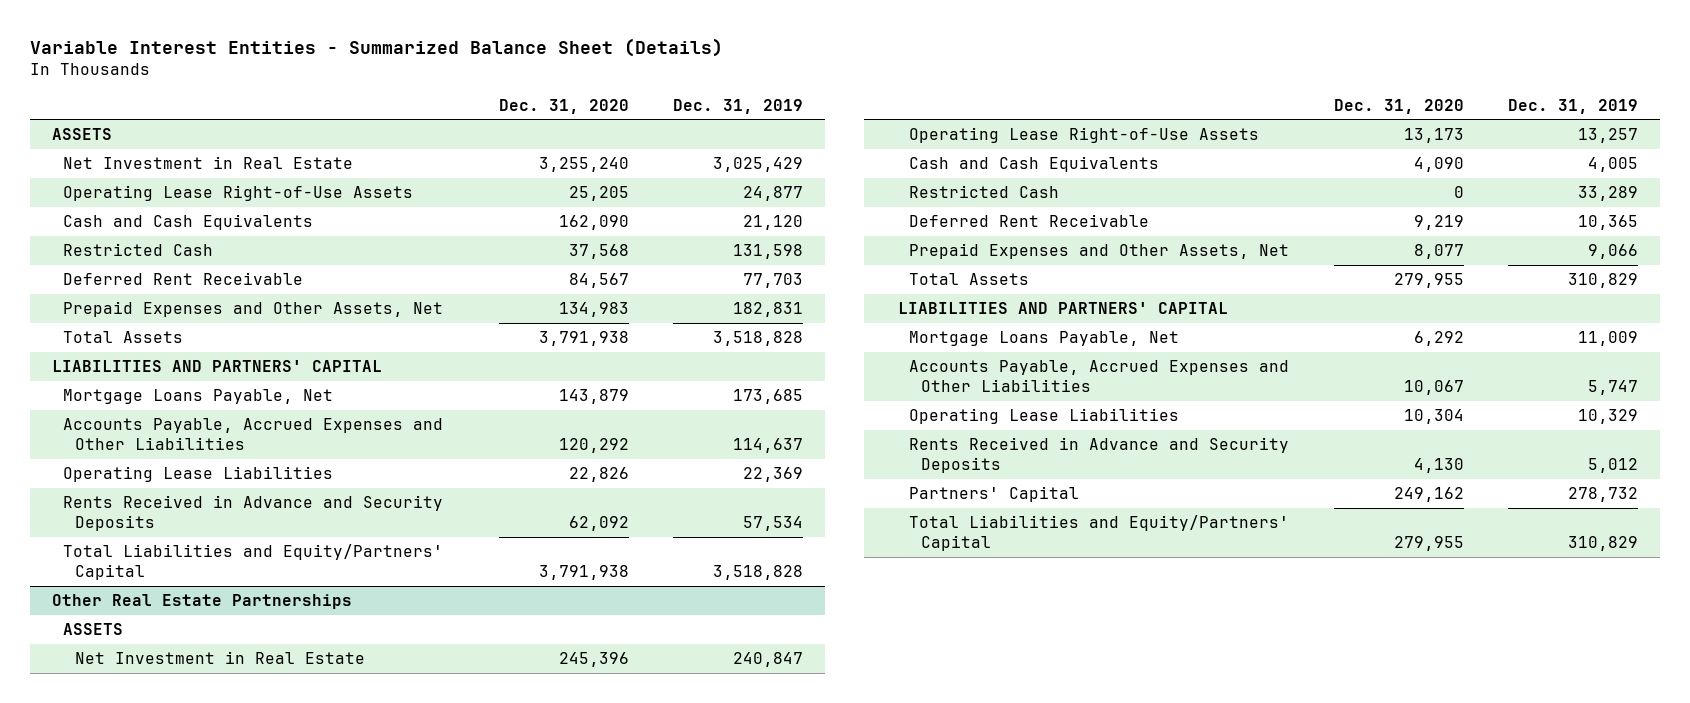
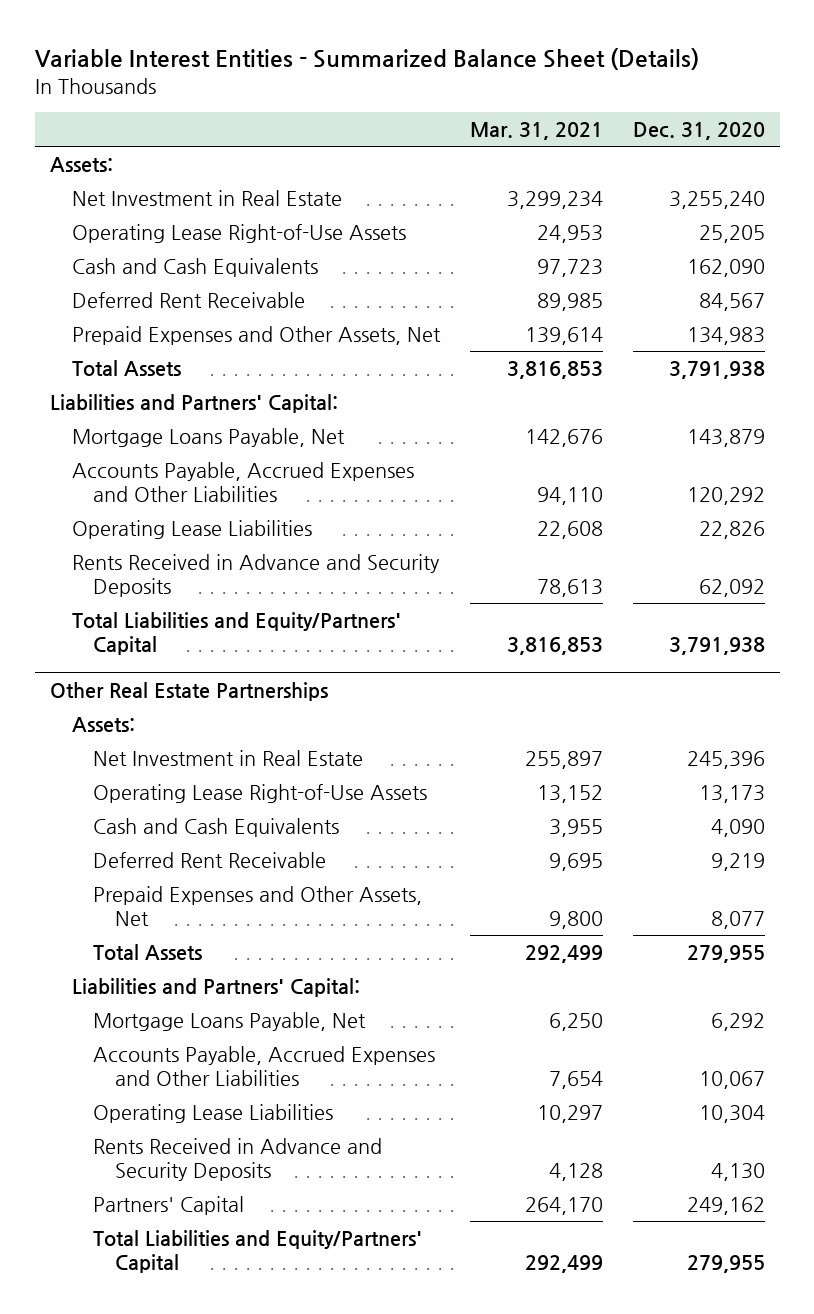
[673,98,804,114] Dec. 31, 2019 -> none
none -> [469,122,603,141] Mar. 31, 2021
[51,128,112,141] ASSETS -> [49,156,113,172] Assets:
[63,243,214,257] Restricted Cash -> none
[51,360,382,373] LIABILITIES AND PARTNERS' CAPITAL -> [49,393,338,413] Liabilities and Partners' Capital:
[63,623,124,636] ASSETS -> [71,716,135,732] Assets:
[909,185,1060,199] Restricted Cash -> none
[897,302,1228,315] LIABILITIES AND PARTNERS' CAPITAL -> [71,977,360,997] Liabilities and Partners' Capital:

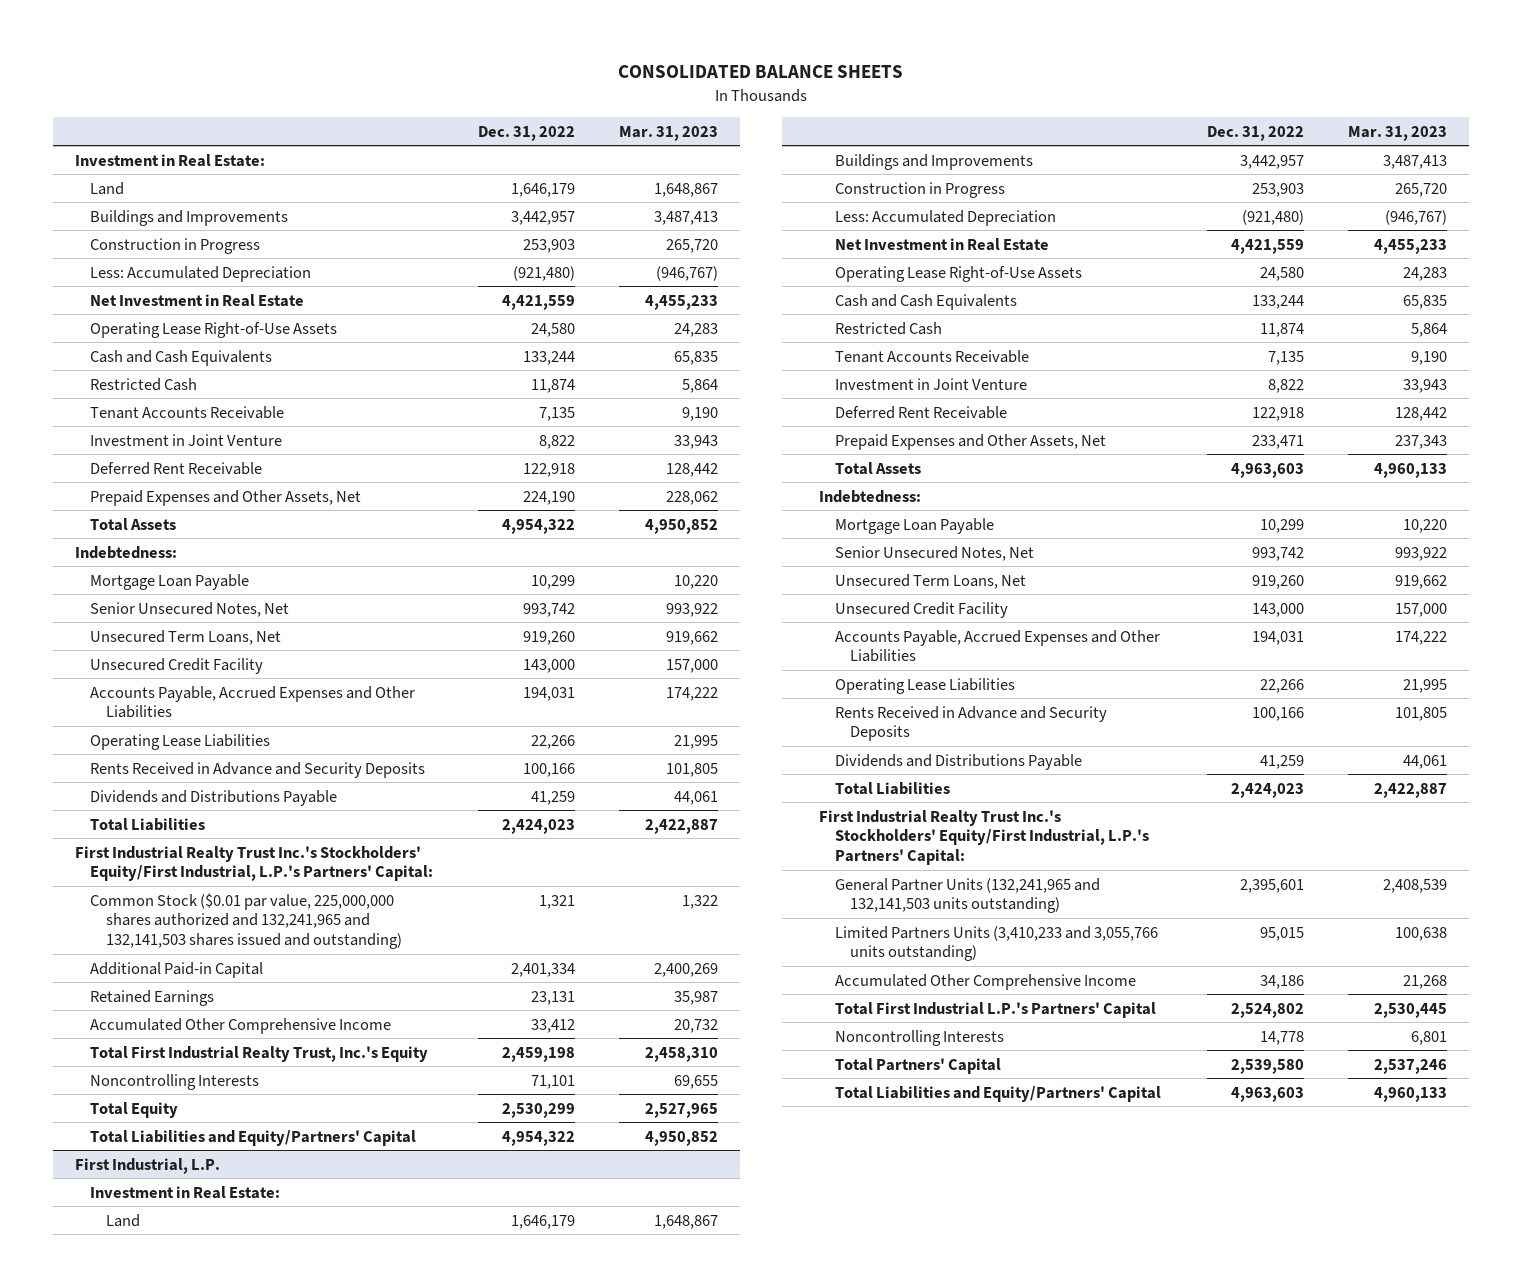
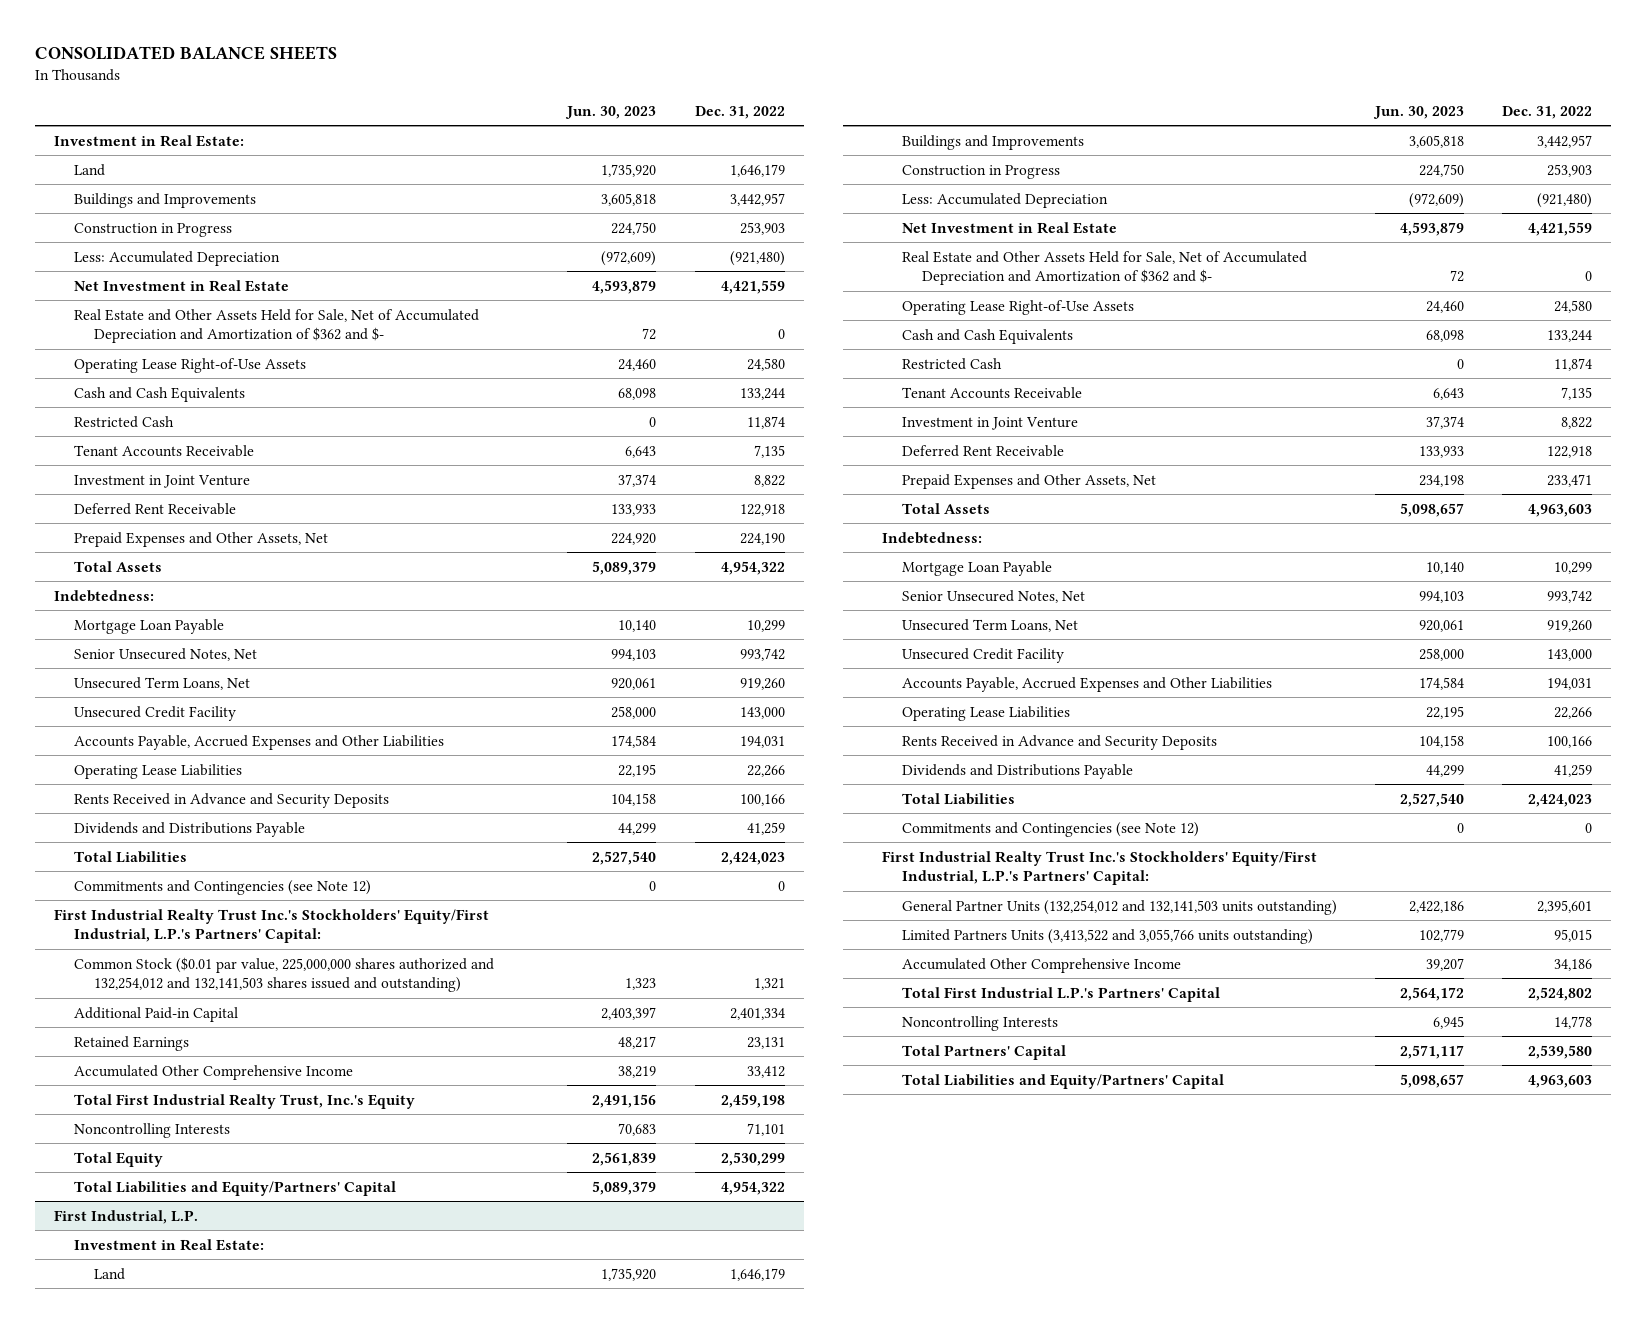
[619,125,719,141] Mar. 31, 2023 -> none
none -> [565,105,657,119] Jun. 30, 2023
none -> [74,308,480,344] Real Estate and Other Assets Held for Sale, Net of Accumulated Depreciation and Amortization of $362 and $-
none -> [74,879,372,895] Commitments and Contingencies (see Note 12)
[90,892,402,950] Common Stock ($0.01 par value, 225,000,000 shares authorized and 132,241,965 and 132,141,503 shares issued and outstanding) -> [74,956,495,993] Common Stock ($0.01 par value, 225,000,000 shares authorized and 132,254,012 and 132,141,503 shares issued and outstanding)
none -> [901,250,1307,286] Real Estate and Other Assets Held for Sale, Net of Accumulated Depreciation and Amortization of $362 and $-
none -> [901,821,1199,837] Commitments and Contingencies (see Note 12)
[834,877,1100,914] General Partner Units (132,241,965 and 132,141,503 units outstanding) -> [901,899,1337,915] General Partner Units (132,254,012 and 132,141,503 units outstanding)
[834,925,1158,962] Limited Partners Units (3,410,233 and 3,055,766 units outstanding) -> [901,928,1313,944] Limited Partners Units (3,413,522 and 3,055,766 units outstanding)

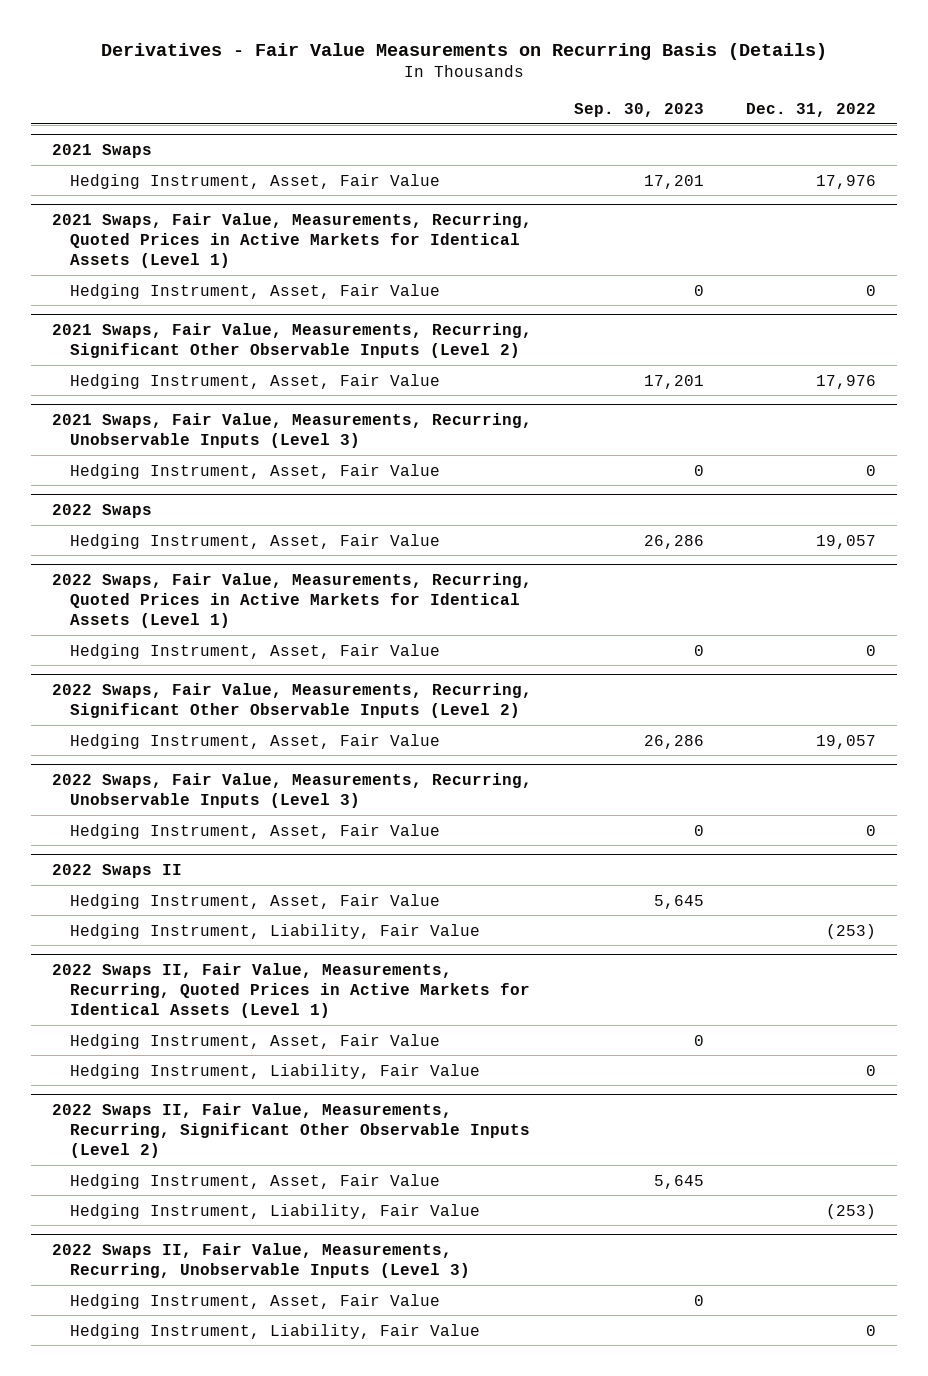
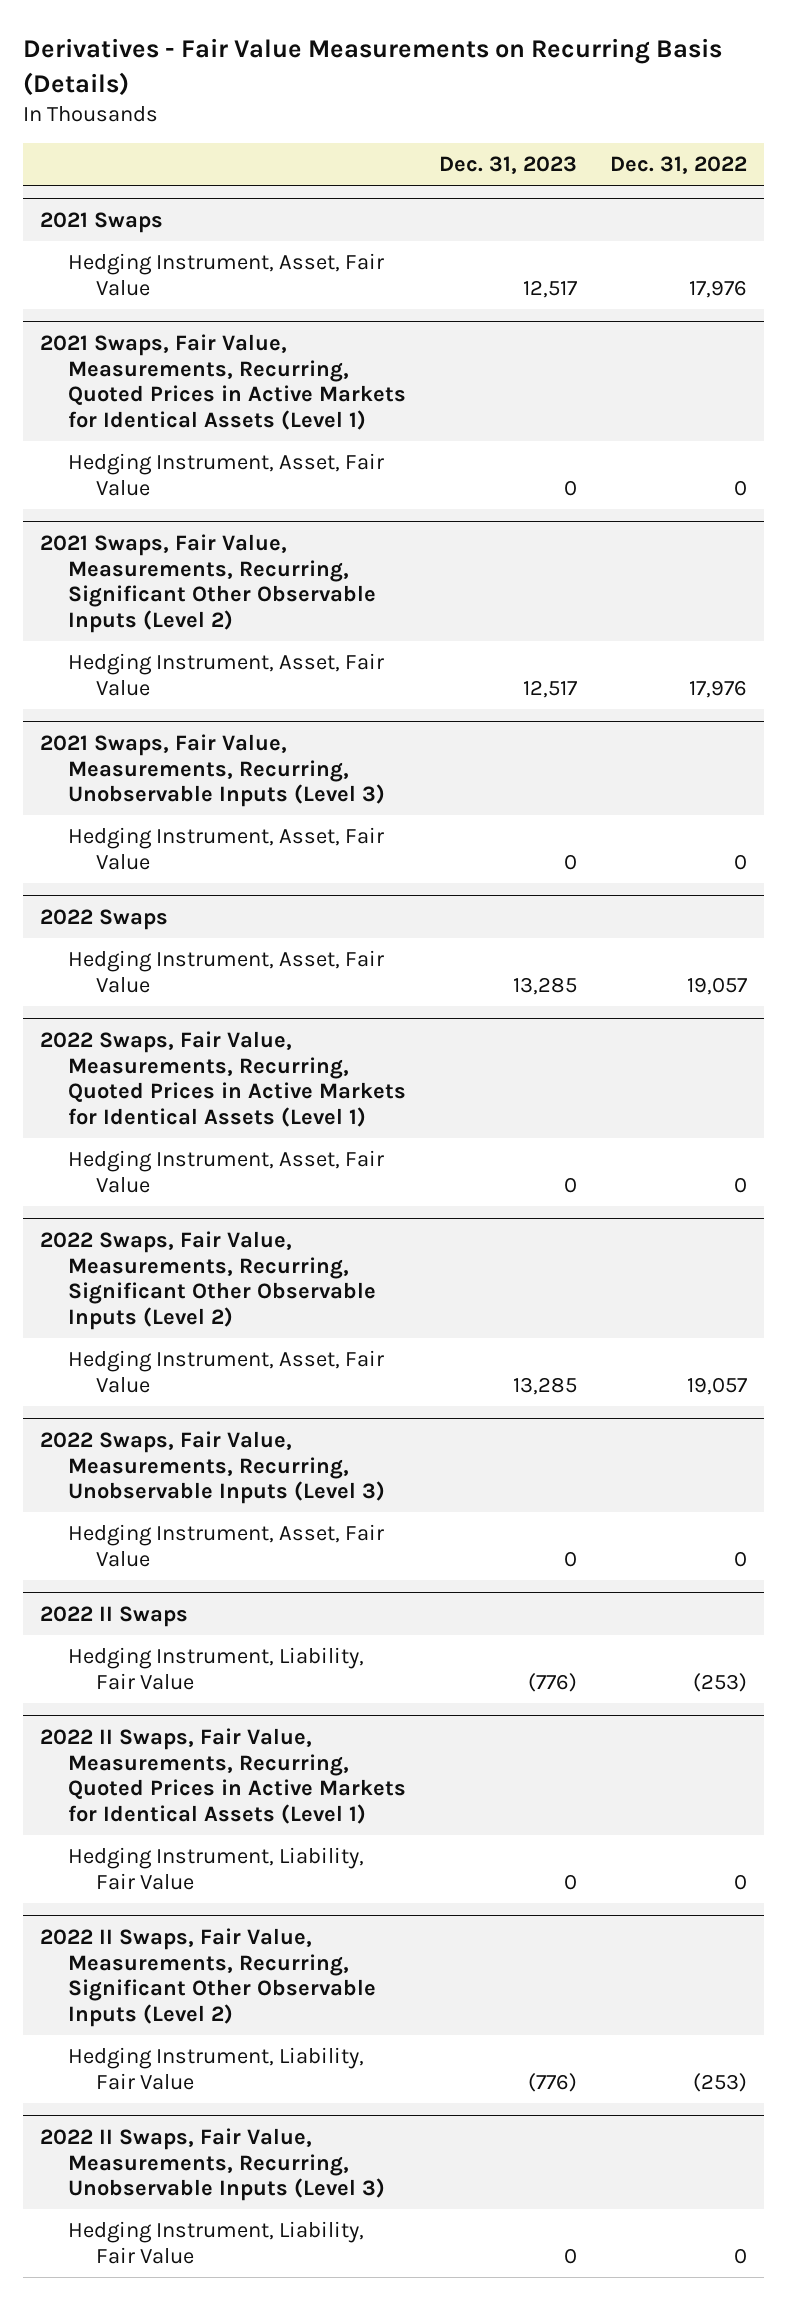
[573,102,704,117] Sep. 30, 2023 -> none
none -> [439,156,578,175] Dec. 31, 2023
[69,893,440,909] Hedging Instrument, Asset, Fair Value -> none
[51,864,182,879] 2022 Swaps II -> [39,1605,188,1627] 2022 II Swaps
[69,1033,440,1049] Hedging Instrument, Asset, Fair Value -> none
[51,963,530,1019] 2022 Swaps II, Fair Value, Measurements, Recurring, Quoted Prices in Active Markets for Identical Assets (Level 1) -> [39,1727,407,1825] 2022 II Swaps, Fair Value, Measurements, Recurring, Quoted Prices in Active Markets for Identical Assets (Level 1)
[69,1173,440,1189] Hedging Instrument, Asset, Fair Value -> none
[51,1103,530,1159] 2022 Swaps II, Fair Value, Measurements, Recurring, Significant Other Observable Inputs (Level 2) -> [39,1927,377,2028] 2022 II Swaps, Fair Value, Measurements, Recurring, Significant Other Observable Inputs (Level 2)
[69,1293,440,1309] Hedging Instrument, Asset, Fair Value -> none
[51,1243,470,1279] 2022 Swaps II, Fair Value, Measurements, Recurring, Unobservable Inputs (Level 3) -> [39,2127,386,2202] 2022 II Swaps, Fair Value, Measurements, Recurring, Unobservable Inputs (Level 3)

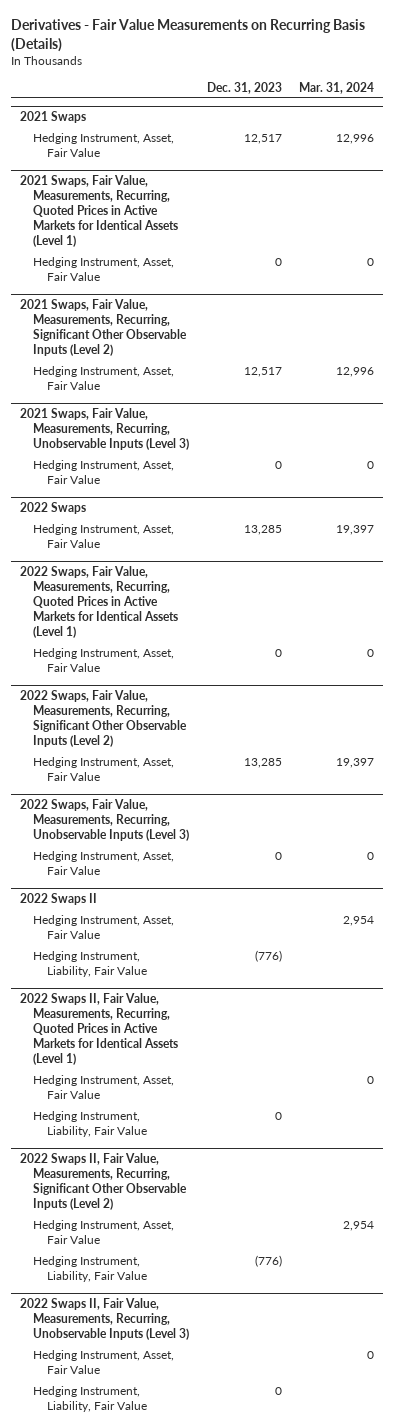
[610,156,748,175] Dec. 31, 2022 -> none
none -> [299,81,375,94] Mar. 31, 2024
[39,1605,188,1627] 2022 II Swaps -> [19,893,97,906] 2022 Swaps II
none -> [33,914,175,939] Hedging Instrument, Asset, Fair Value
[39,1727,407,1825] 2022 II Swaps, Fair Value, Measurements, Recurring, Quoted Prices in Active Markets for Identical Assets (Level 1) -> [19,993,179,1065] 2022 Swaps II, Fair Value, Measurements, Recurring, Quoted Prices in Active Markets for Identical Assets (Level 1)
none -> [33,1074,175,1099] Hedging Instrument, Asset, Fair Value
[39,1927,377,2028] 2022 II Swaps, Fair Value, Measurements, Recurring, Significant Other Observable Inputs (Level 2) -> [19,1153,188,1210] 2022 Swaps II, Fair Value, Measurements, Recurring, Significant Other Observable Inputs (Level 2)
none -> [33,1219,175,1244] Hedging Instrument, Asset, Fair Value
[39,2127,386,2202] 2022 II Swaps, Fair Value, Measurements, Recurring, Unobservable Inputs (Level 3) -> [19,1298,190,1340] 2022 Swaps II, Fair Value, Measurements, Recurring, Unobservable Inputs (Level 3)
none -> [33,1349,175,1374] Hedging Instrument, Asset, Fair Value

